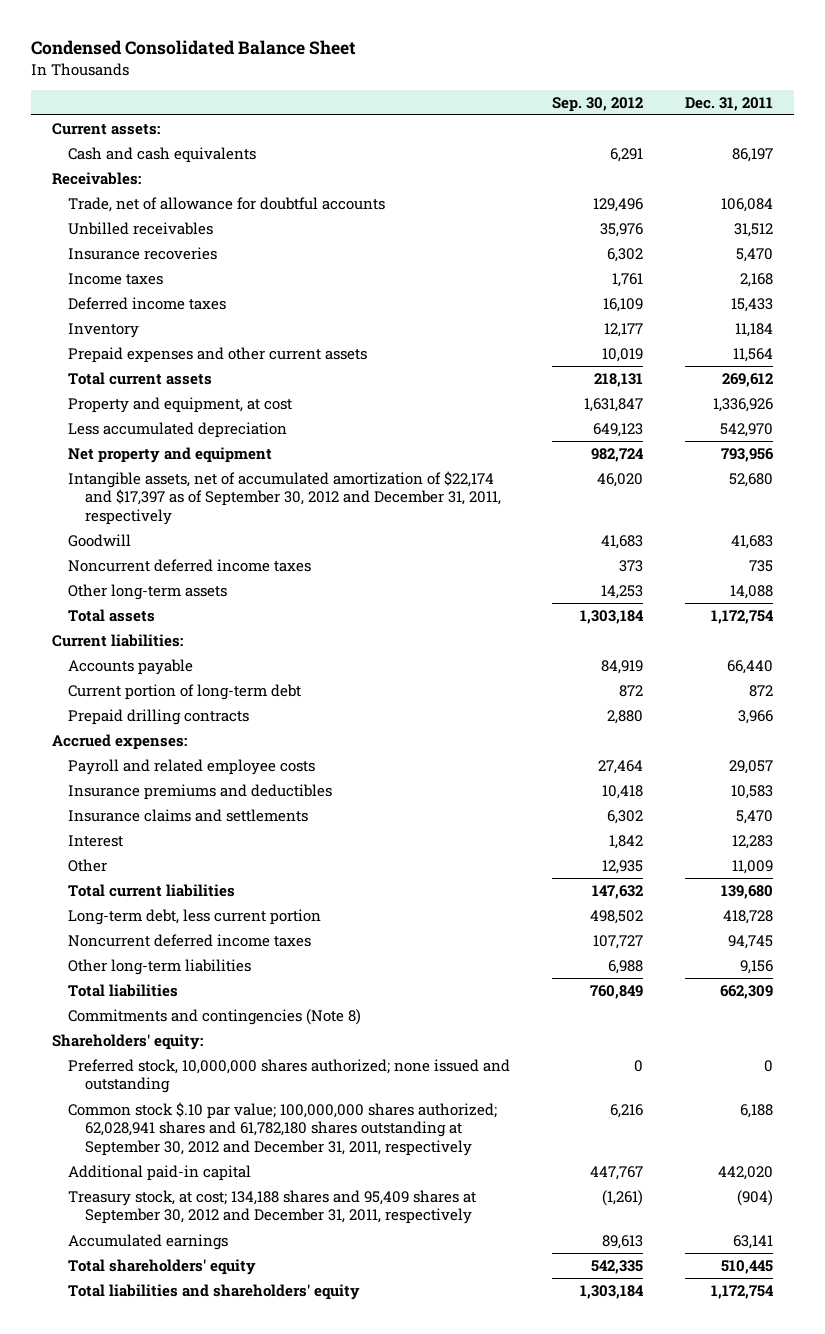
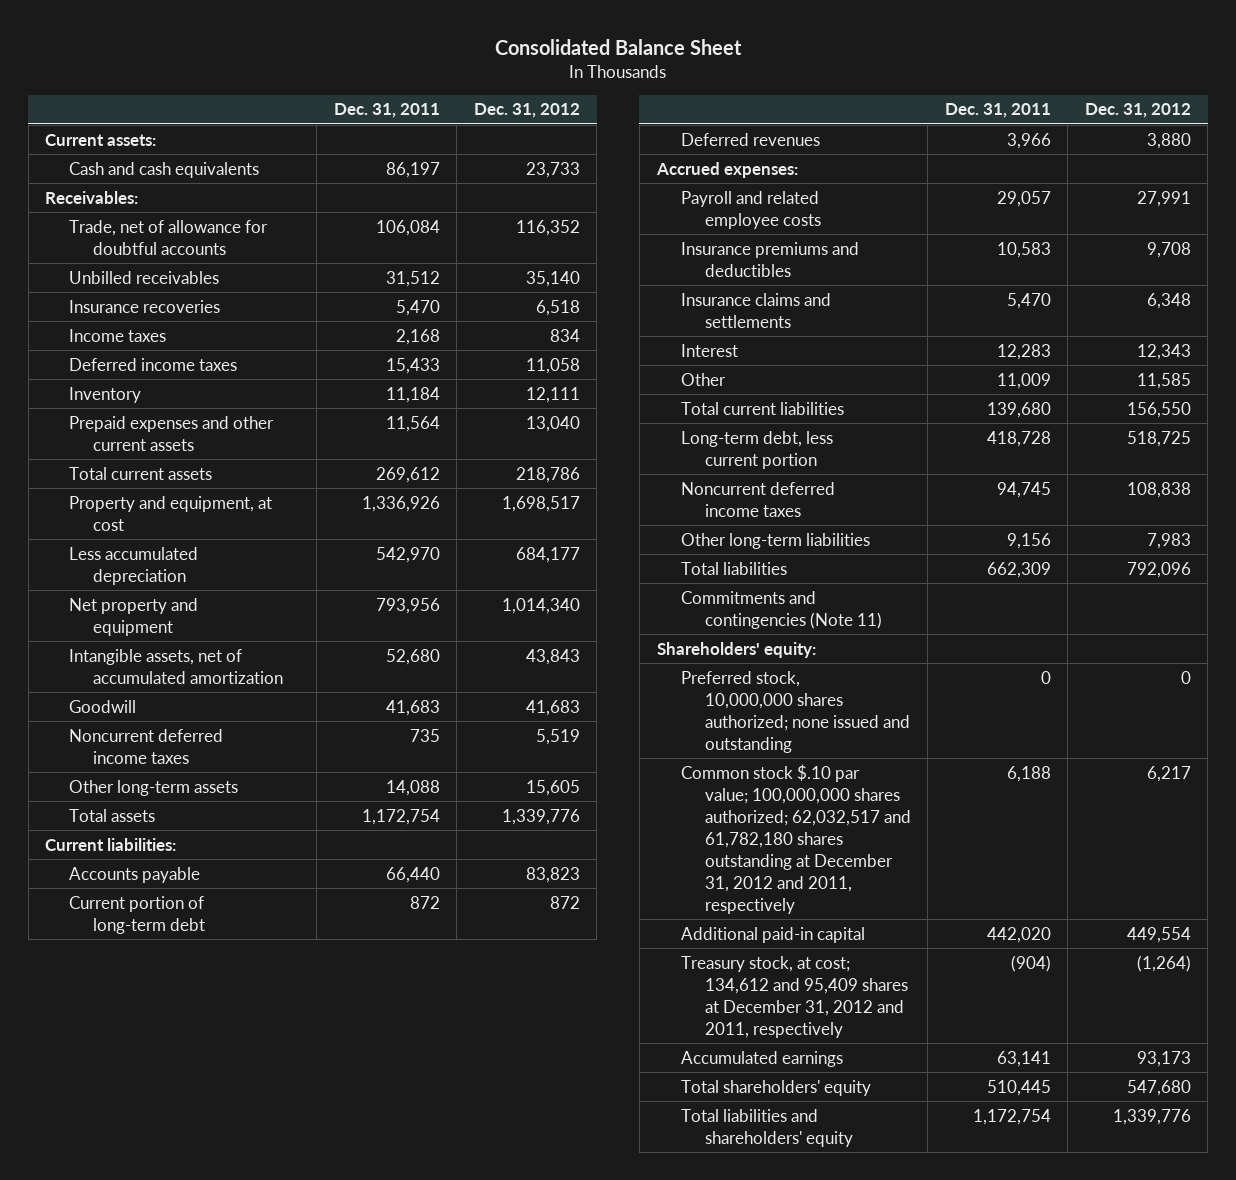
[30,40,356,56] Condensed Consolidated Balance Sheet -> [495,38,743,55] Consolidated Balance Sheet
[552,96,644,112] Sep. 30, 2012 -> none
none -> [473,103,580,119] Dec. 31, 2012
[68,471,501,525] Intangible assets, net of accumulated amortization of $22,174 and $17,397 as of September 30, 2012 and December 31, 2011, respectively -> [69,648,284,684] Intangible assets, net of accumulated amortization
[68,709,250,726] Prepaid drilling contracts -> [680,132,820,146] Deferred revenues
[68,1009,362,1026] Commitments and contingencies (Note 8) -> [680,590,882,629] Commitments and contingencies (Note 11)
[68,1102,498,1156] Common stock $.10 par value; 100,000,000 shares authorized; 62,028,941 shares and 61,782,180 shares outstanding at September 30, 2012 and December 31, 2011, respectively -> [680,763,911,914] Common stock $.10 par value; 100,000,000 shares authorized; 62,032,517 and 61,782,180 shares outstanding at December 31, 2012 and 2011, respectively
[68,1190,477,1225] Treasury stock, at cost; 134,188 shares and 95,409 shares at September 30, 2012 and December 31, 2011, respectively -> [680,955,908,1038] Treasury stock, at cost; 134,612 and 95,409 shares at December 31, 2012 and 2011, respectively

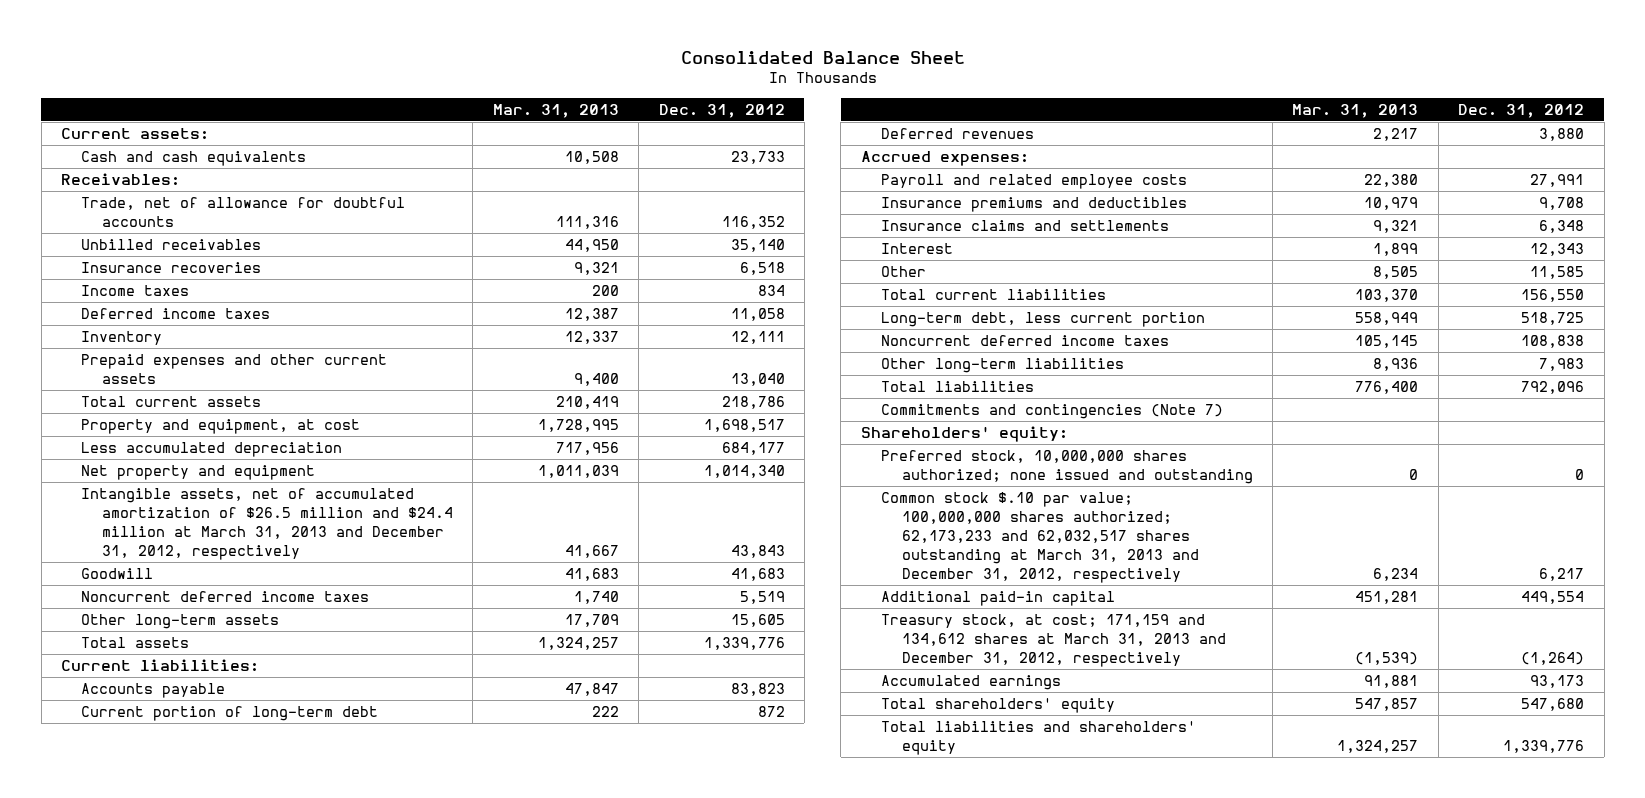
[333,103,440,119] Dec. 31, 2011 -> none
none -> [492,103,619,118] Mar. 31, 2013
[69,648,284,684] Intangible assets, net of accumulated amortization -> [81,488,453,560] Intangible assets, net of accumulated amortization of $26.5 million and $24.4 million at March 31, 2013 and December 31, 2012, respectively
[680,590,882,629] Commitments and contingencies (Note 11) -> [881,404,1224,420] Commitments and contingencies (Note 7)
[680,763,911,914] Common stock $.10 par value; 100,000,000 shares authorized; 62,032,517 and 61,782,180 shares outstanding at December 31, 2012 and 2011, respectively -> [881,492,1199,583] Common stock $.10 par value; 100,000,000 shares authorized; 62,173,233 and 62,032,517 shares outstanding at March 31, 2013 and December 31, 2012, respectively
[680,955,908,1038] Treasury stock, at cost; 134,612 and 95,409 shares at December 31, 2012 and 2011, respectively -> [881,614,1226,667] Treasury stock, at cost; 171,159 and 134,612 shares at March 31, 2013 and December 31, 2012, respectively

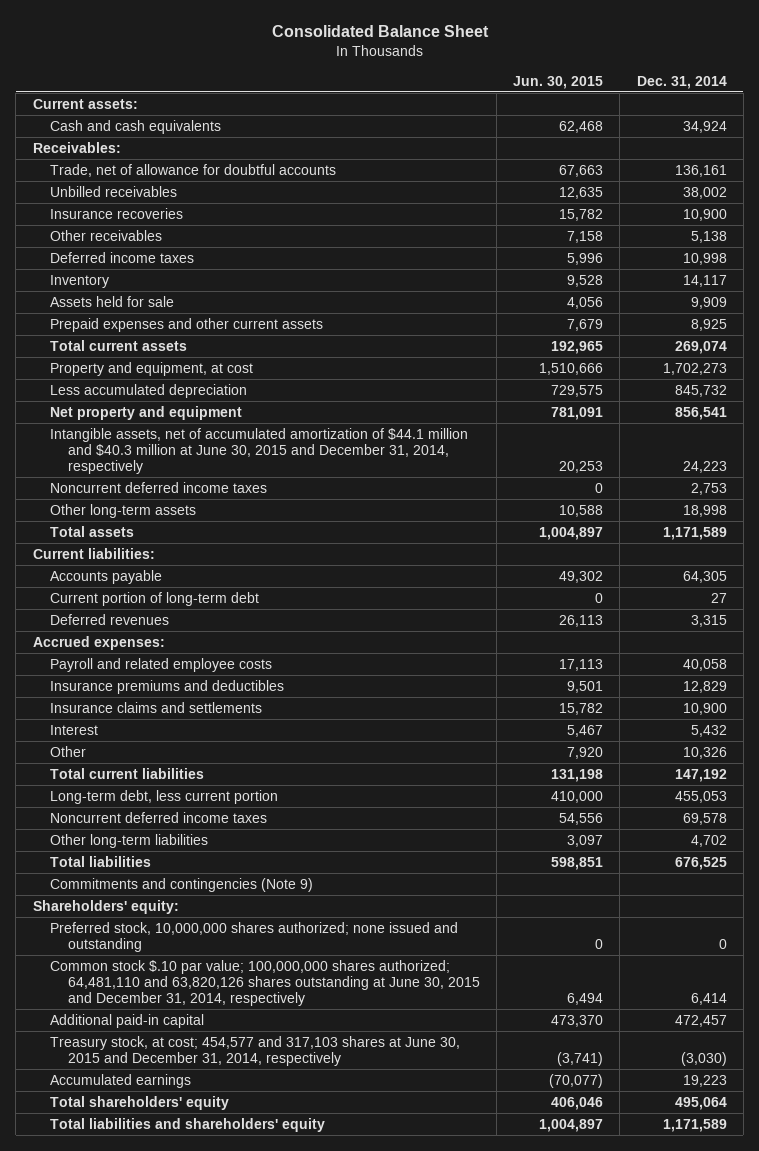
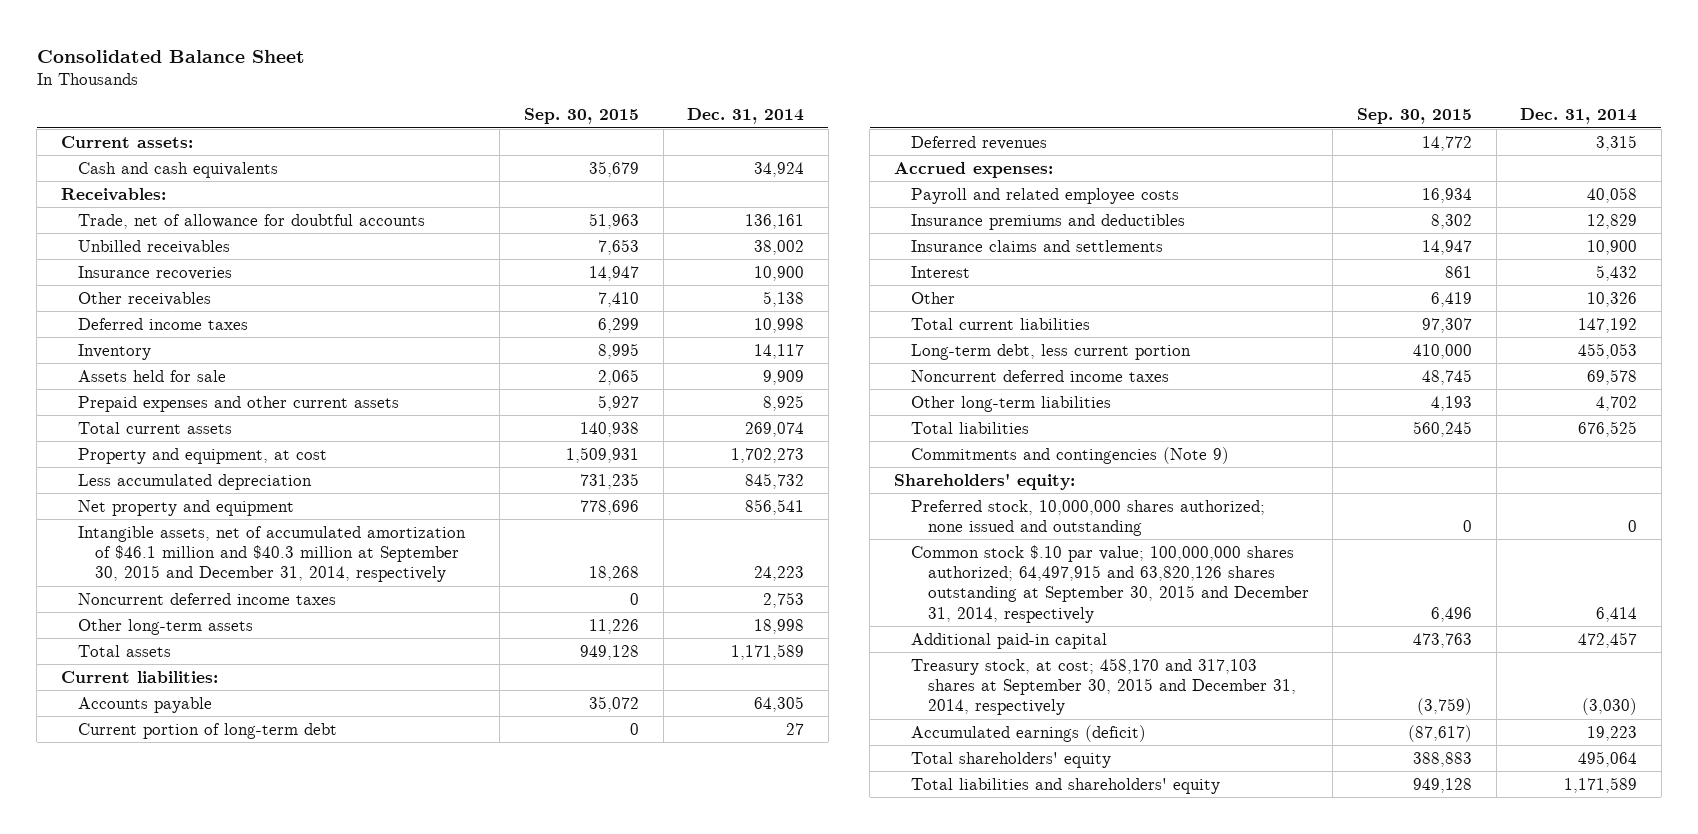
[513,75,604,89] Jun. 30, 2015 -> none
none -> [524,108,640,125] Sep. 30, 2015
[50,427,469,475] Intangible assets, net of accumulated amortization of $44.1 million and $40.3 million at June 30, 2015 and December 31, 2014, respectively -> [77,525,466,583] Intangible assets, net of accumulated amortization of $46.1 million and $40.3 million at September 30, 2015 and December 31, 2014, respectively
[50,959,480,1007] Common stock $.10 par value; 100,000,000 shares authorized; 64,481,110 and 63,820,126 shares outstanding at June 30, 2015 and December 31, 2014, respectively -> [910,544,1309,623] Common stock $.10 par value; 100,000,000 shares authorized; 64,497,915 and 63,820,126 shares outstanding at September 30, 2015 and December 31, 2014, respectively
[50,1035,461,1066] Treasury stock, at cost; 454,577 and 317,103 shares at June 30, 2015 and December 31, 2014, respectively -> [910,657,1296,716] Treasury stock, at cost; 458,170 and 317,103 shares at September 30, 2015 and December 31, 2014, respectively
[50,1073,192,1088] Accumulated earnings -> [910,724,1146,742] Accumulated earnings (deficit)

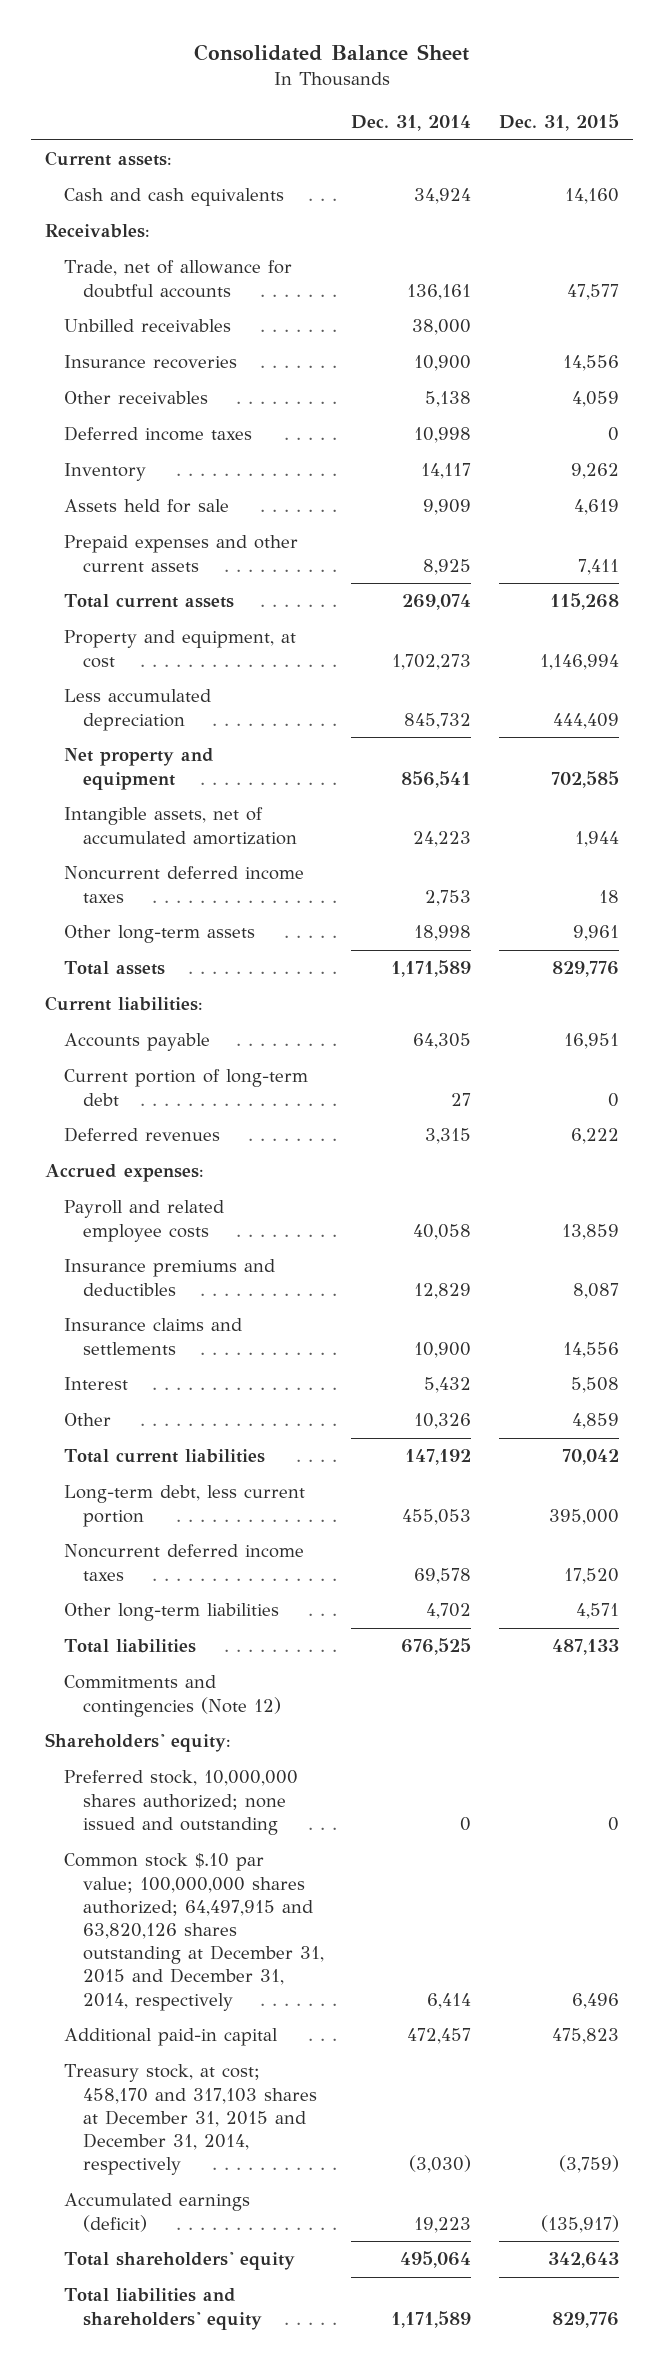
[524,108,640,125] Sep. 30, 2015 -> none
none -> [498,114,619,132] Dec. 31, 2015
[754,239,805,255] 38,002 -> [412,319,472,336] 38,000
[77,525,466,583] Intangible assets, net of accumulated amortization of $46.1 million and $40.3 million at September 30, 2015 and December 31, 2014, respectively -> [63,807,297,845] Intangible assets, net of accumulated amortization
[910,446,1229,464] Commitments and contingencies (Note 9) -> [63,1675,281,1717] Commitments and contingencies (Note 12)
[910,544,1309,623] Common stock $.10 par value; 100,000,000 shares authorized; 64,497,915 and 63,820,126 shares outstanding at September 30, 2015 and December 31, 2014, respectively -> [63,1853,324,2011] Common stock $.10 par value; 100,000,000 shares authorized; 64,497,915 and 63,820,126 shares outstanding at December 31, 2015 and December 31, 2014, respectively
[910,657,1296,716] Treasury stock, at cost; 458,170 and 317,103 shares at September 30, 2015 and December 31, 2014, respectively -> [63,2064,317,2176] Treasury stock, at cost; 458,170 and 317,103 shares at December 31, 2015 and December 31, 2014, respectively

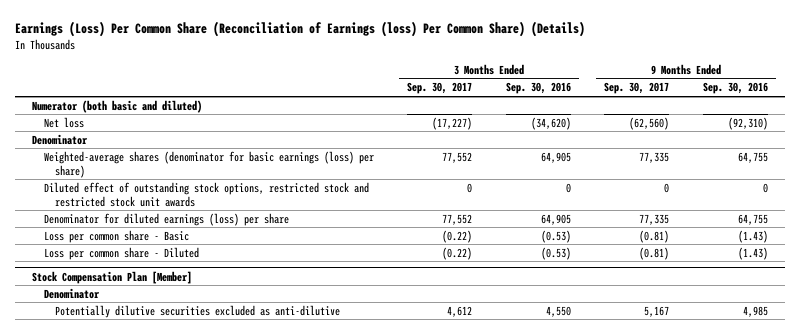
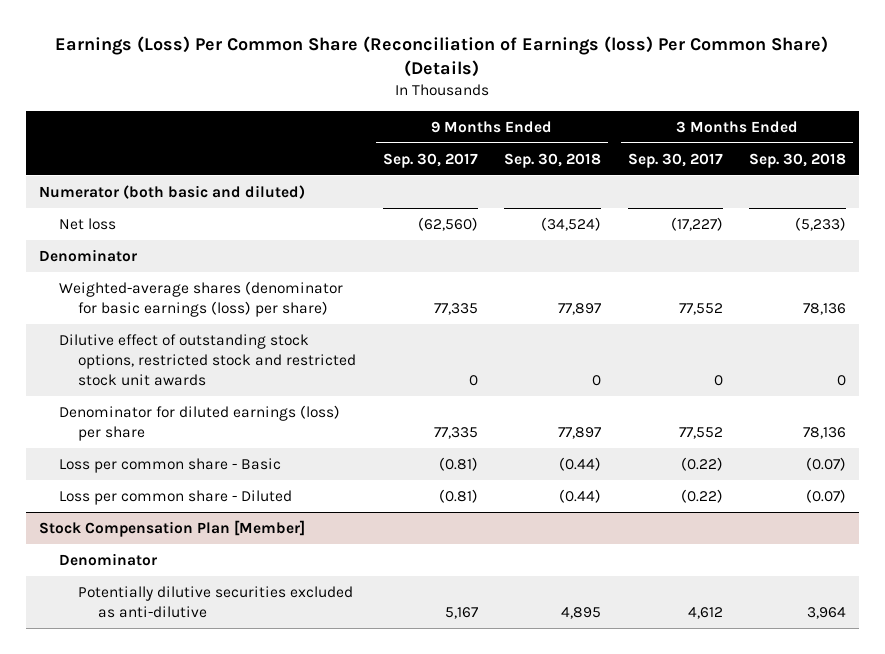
[505,82,571,95] Sep. 30, 2016 -> none
[703,82,769,95] Sep. 30, 2016 -> none
none -> [504,152,602,168] Sep. 30, 2018
none -> [748,152,846,168] Sep. 30, 2018
[43,181,369,207] Diluted effect of outstanding stock options, restricted stock and restricted stock unit awards -> [58,333,357,387] Dilutive effect of outstanding stock options, restricted stock and restricted stock unit awards

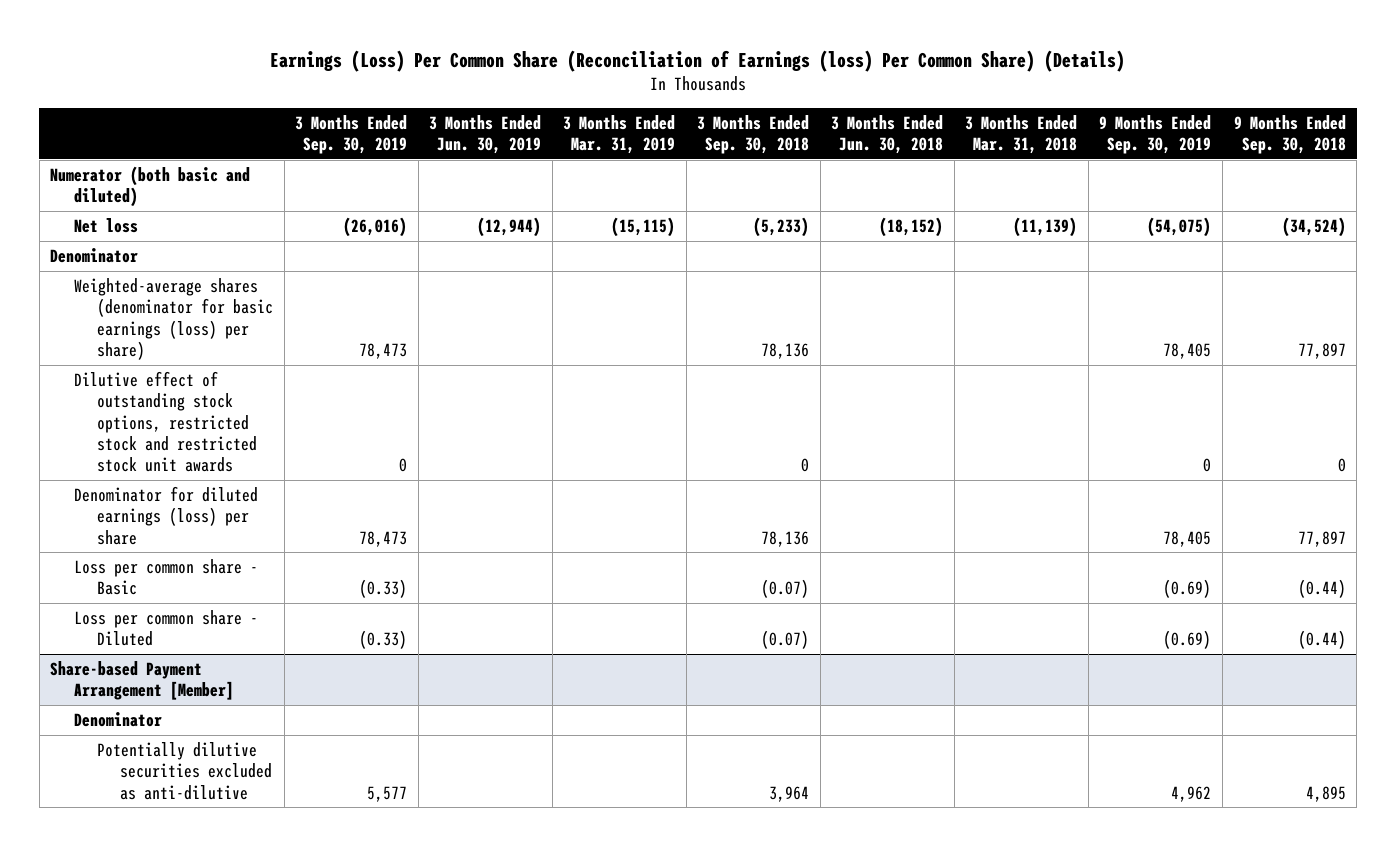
[382,152,478,168] Sep. 30, 2017 -> none
[627,152,723,168] Sep. 30, 2017 -> none
none -> [295,114,408,155] 3 Months Ended Sep. 30, 2019
none -> [429,114,542,155] 3 Months Ended Jun. 30, 2019
none -> [563,114,676,155] 3 Months Ended Mar. 31, 2019
none -> [831,114,944,155] 3 Months Ended Jun. 30, 2018
none -> [965,114,1078,155] 3 Months Ended Mar. 31, 2018
none -> [1099,114,1212,155] 9 Months Ended Sep. 30, 2019
[38,519,305,537] Stock Compensation Plan [Member] -> [50,661,234,701] Share-based Payment Arrangement [Member]

